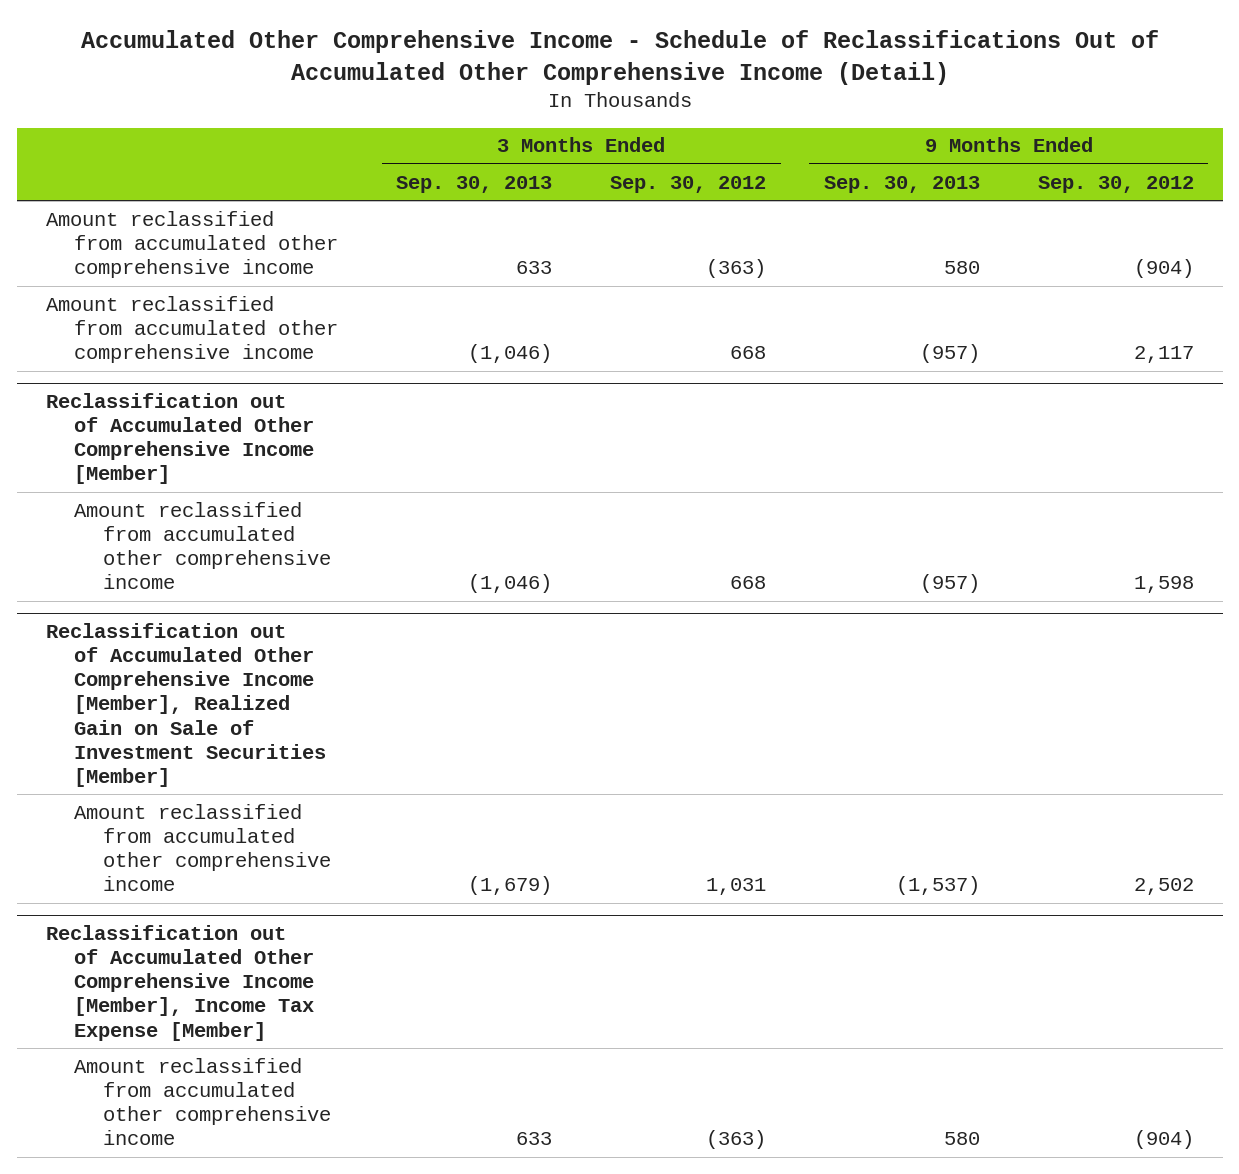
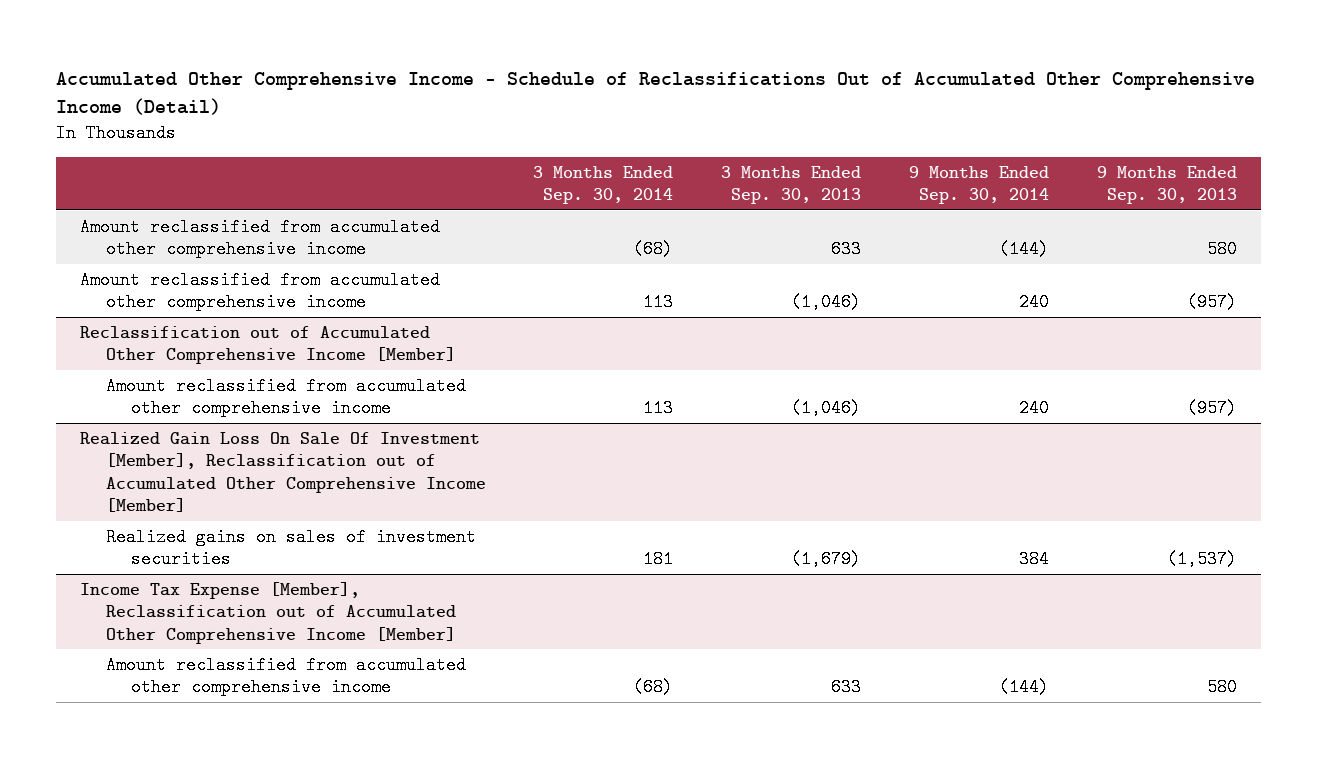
[610,175,767,193] Sep. 30, 2012 -> none
[1037,175,1194,193] Sep. 30, 2012 -> none
none -> [533,165,674,204] 3 Months Ended Sep. 30, 2014
none -> [909,165,1050,204] 9 Months Ended Sep. 30, 2014
[45,622,327,788] Reclassification out of Accumulated Other Comprehensive Income [Member], Realized Gain on Sale of Investment Securities [Member] -> [80,431,486,512] Realized Gain Loss On Sale Of Investment [Member], Reclassification out of Accumulated Other Comprehensive Income [Member]
[74,803,332,892] Amount reclassified from accumulated other comprehensive income -> [105,527,476,569] Realized gains on sales of investment securities
[45,924,315,1041] Reclassification out of Accumulated Other Comprehensive Income [Member], Income Tax Expense [Member] -> [80,581,456,644] Income Tax Expense [Member], Reclassification out of Accumulated Other Comprehensive Income [Member]

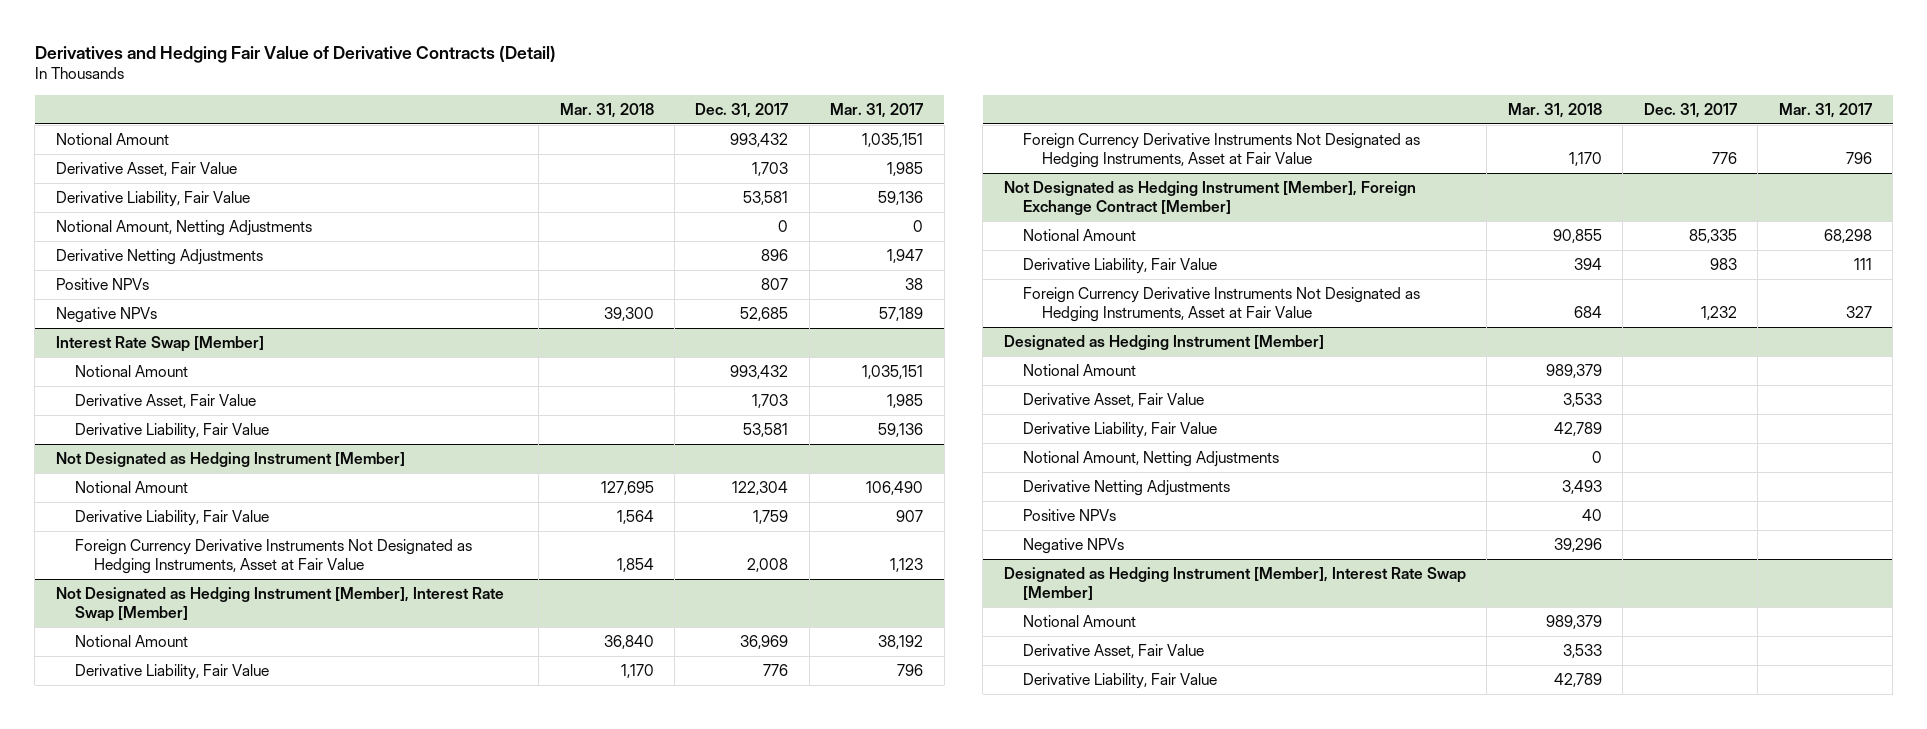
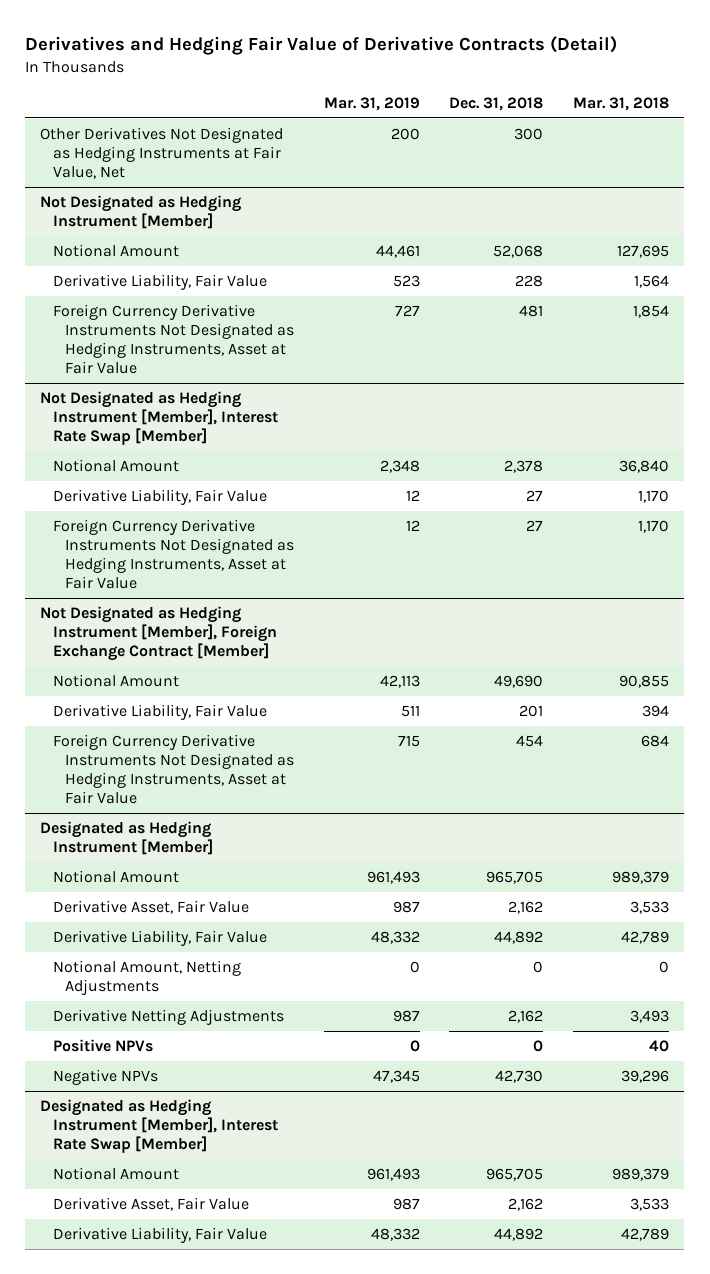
[695,103,789,119] Dec. 31, 2017 -> none
[830,103,924,119] Mar. 31, 2017 -> none
none -> [323,97,420,112] Mar. 31, 2019
none -> [449,97,544,112] Dec. 31, 2018
[55,133,169,146] Notional Amount -> none
[55,162,237,177] Derivative Asset, Fair Value -> none
[55,191,250,208] Derivative Liability, Fair Value -> none
[55,220,312,237] Notional Amount, Netting Adjustments -> none
[55,249,263,266] Derivative Netting Adjustments -> none
[55,278,149,291] Positive NPVs -> none
[55,307,157,324] Negative NPVs -> none
[55,336,264,353] Interest Rate Swap [Member] -> none
[74,365,188,378] Notional Amount -> none
[74,394,256,409] Derivative Asset, Fair Value -> none
[74,423,269,440] Derivative Liability, Fair Value -> none
none -> [40,126,284,180] Other Derivatives Not Designated as Hedging Instruments at Fair Value, Net

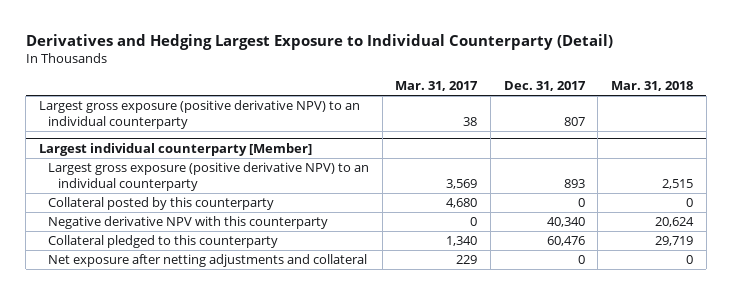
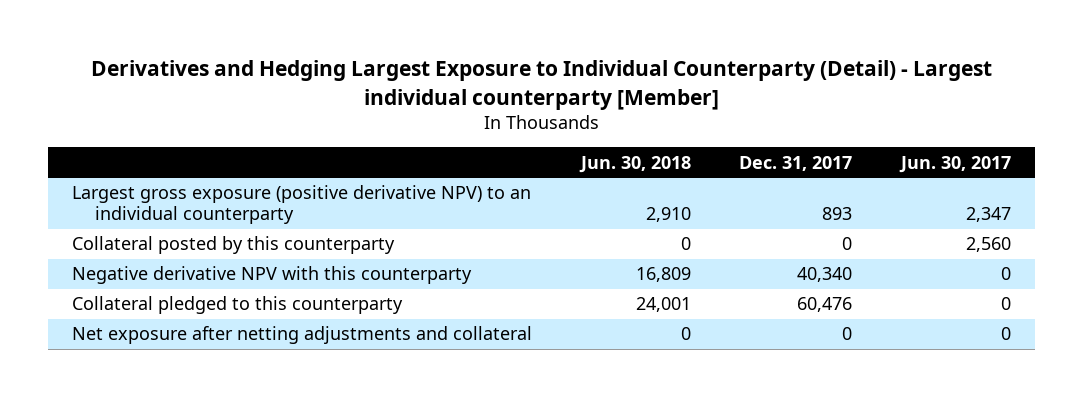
[25,33,613,50] Derivatives and Hedging Largest Exposure to Individual Counterparty (Detail) -> [90,60,992,110] Derivatives and Hedging Largest Exposure to Individual Counterparty (Detail) - Largest individual counterparty [Member]
[395,81,479,92] Mar. 31, 2017 -> none
[610,81,693,92] Mar. 31, 2018 -> none
none -> [578,155,691,173] Jun. 30, 2018
none -> [898,155,1011,173] Jun. 30, 2017
[38,100,360,129] Largest gross exposure (positive derivative NPV) to an individual counterparty -> none
[38,143,312,157] Largest individual counterparty [Member] -> none

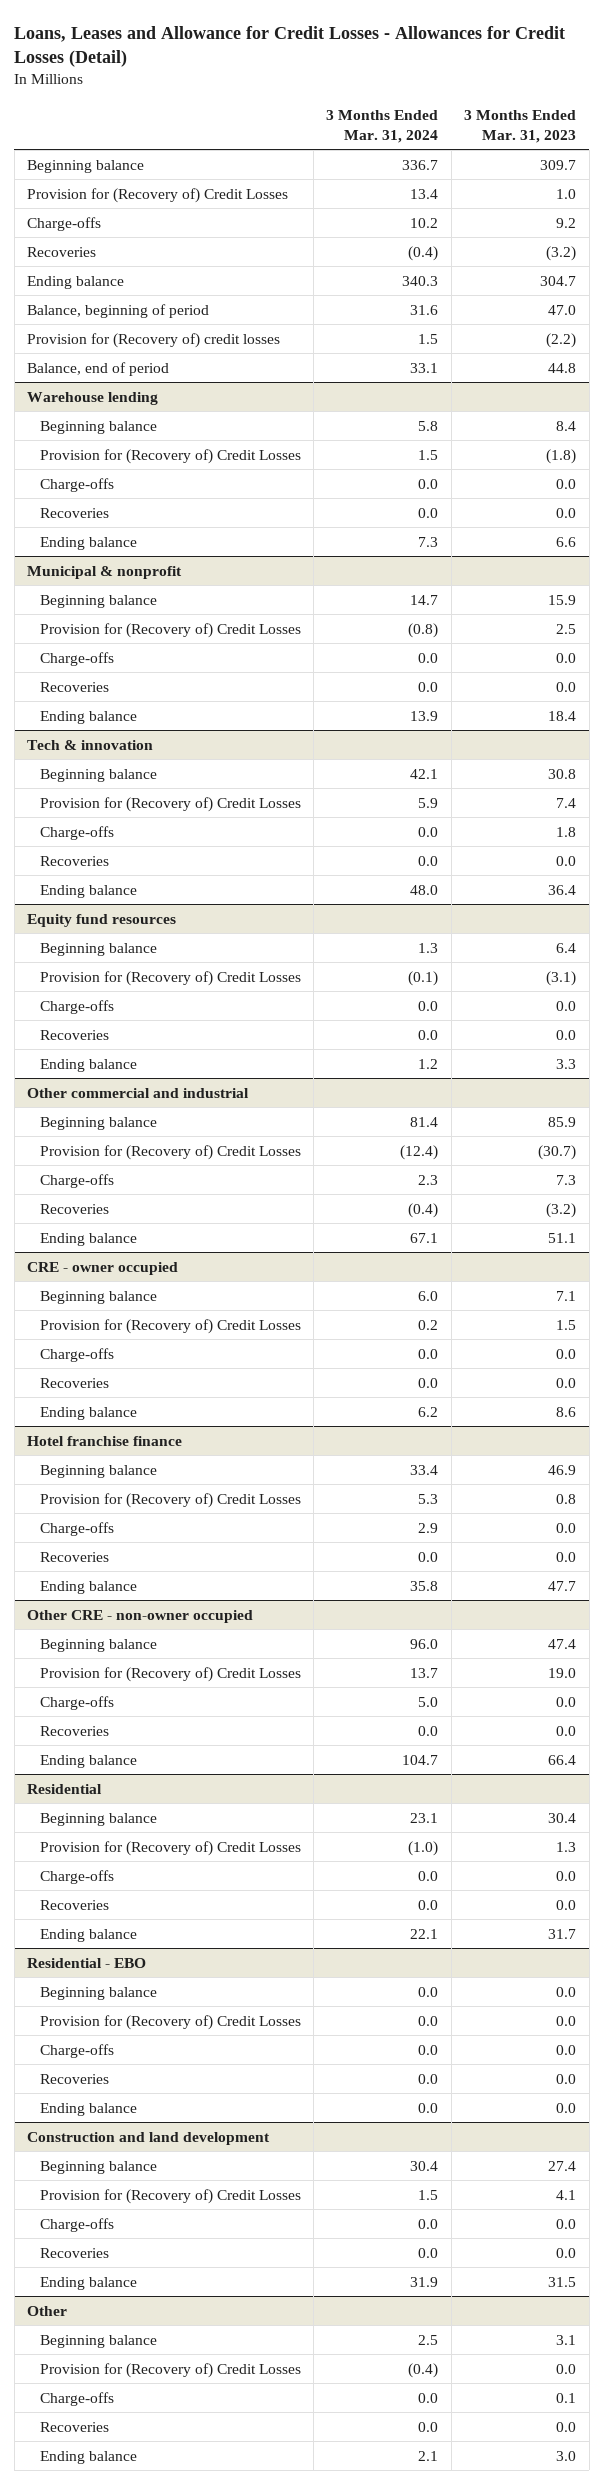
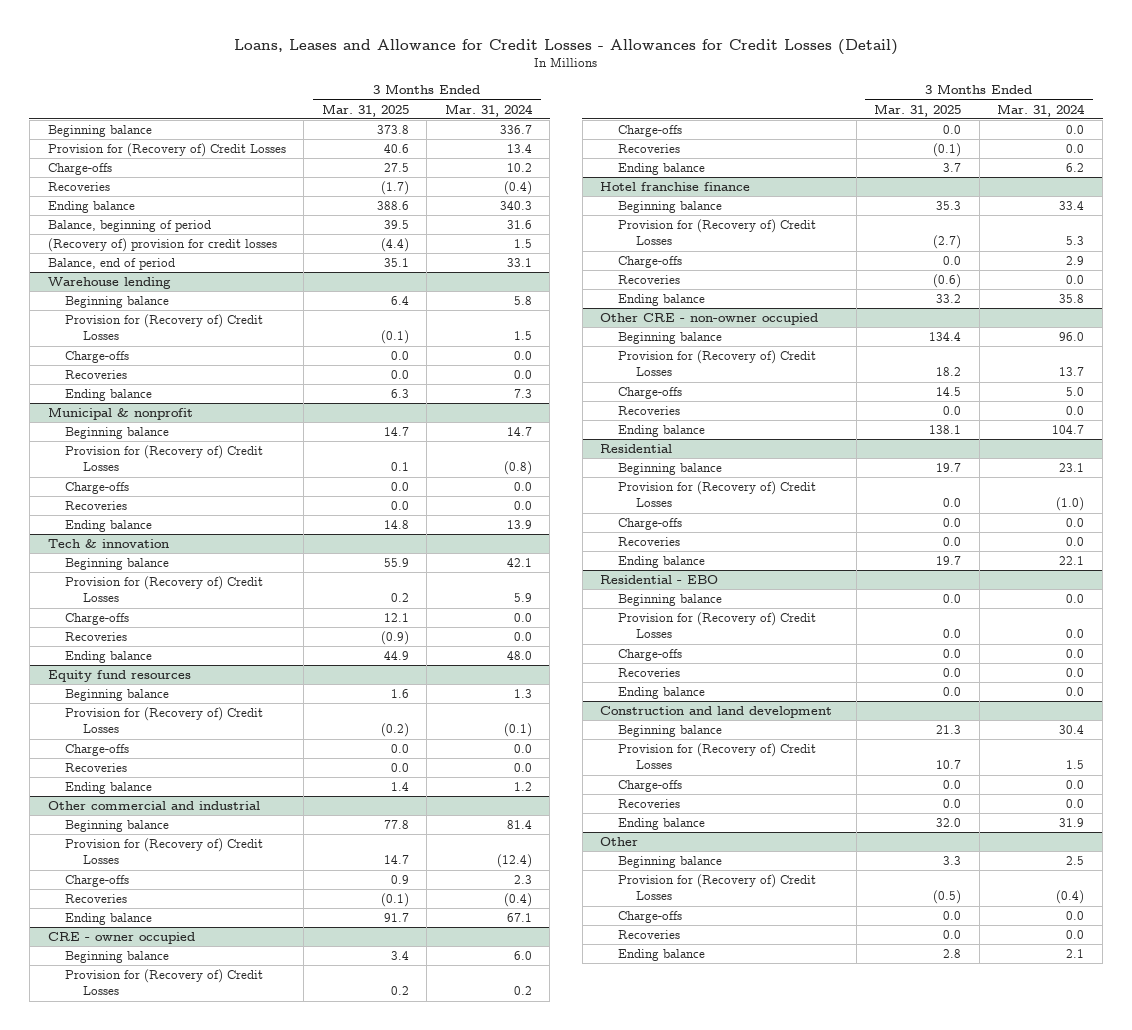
[464,109,577,143] 3 Months Ended Mar. 31, 2023 -> none
none -> [321,103,409,117] Mar. 31, 2025
[27,332,281,348] Provision for (Recovery of) credit losses -> [47,238,277,253] (Recovery of) provision for credit losses

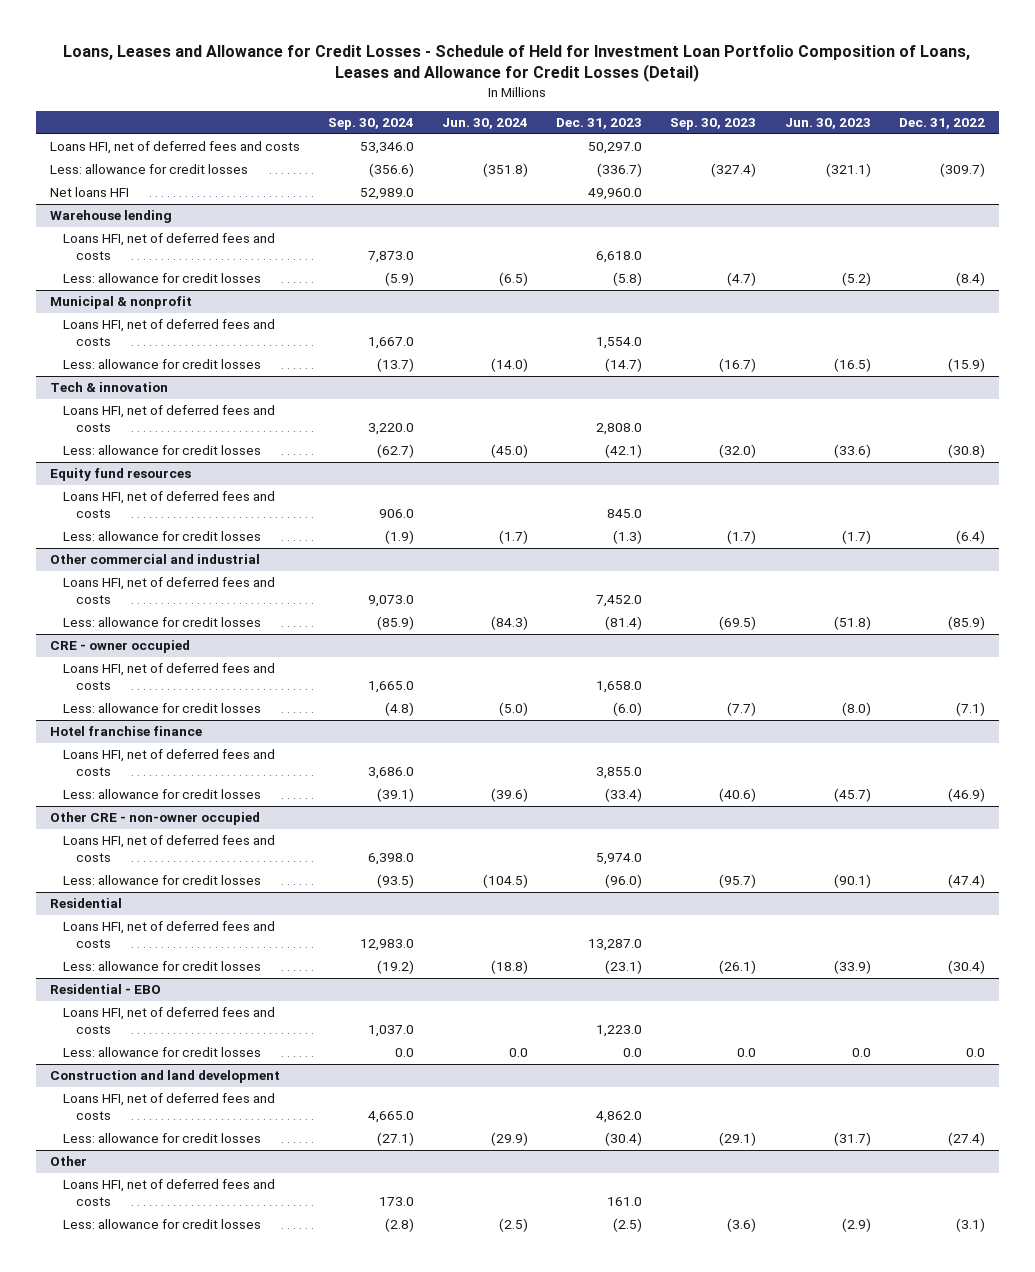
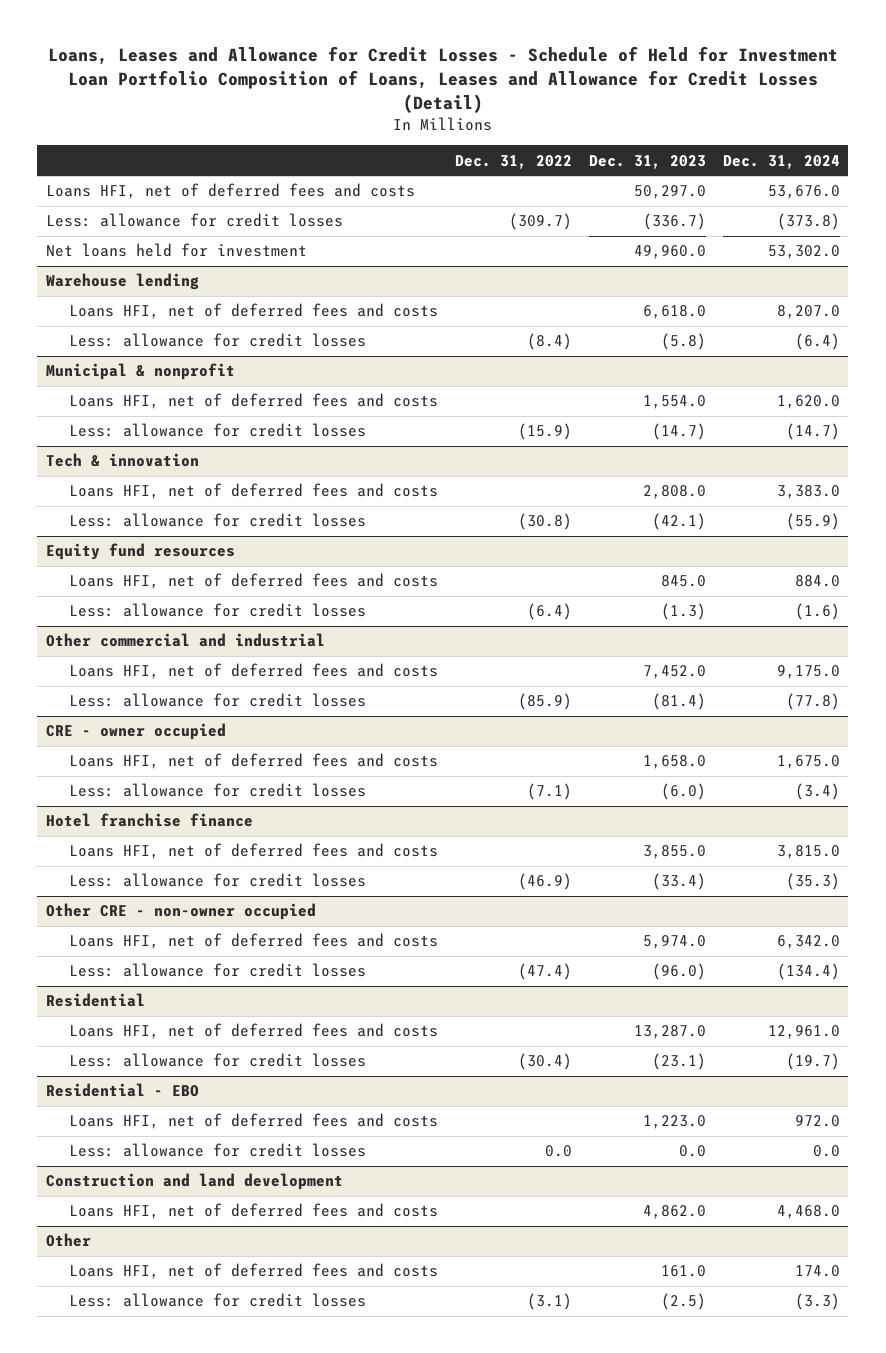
[328,118,415,131] Sep. 30, 2024 -> none
[442,118,529,130] Jun. 30, 2024 -> none
[670,118,757,131] Sep. 30, 2023 -> none
[784,118,871,130] Jun. 30, 2023 -> none
none -> [722,154,840,169] Dec. 31, 2024
[49,187,129,198] Net loans HFI -> [45,243,307,258] Net loans held for investment
[62,1133,261,1144] Less: allowance for credit losses -> none

